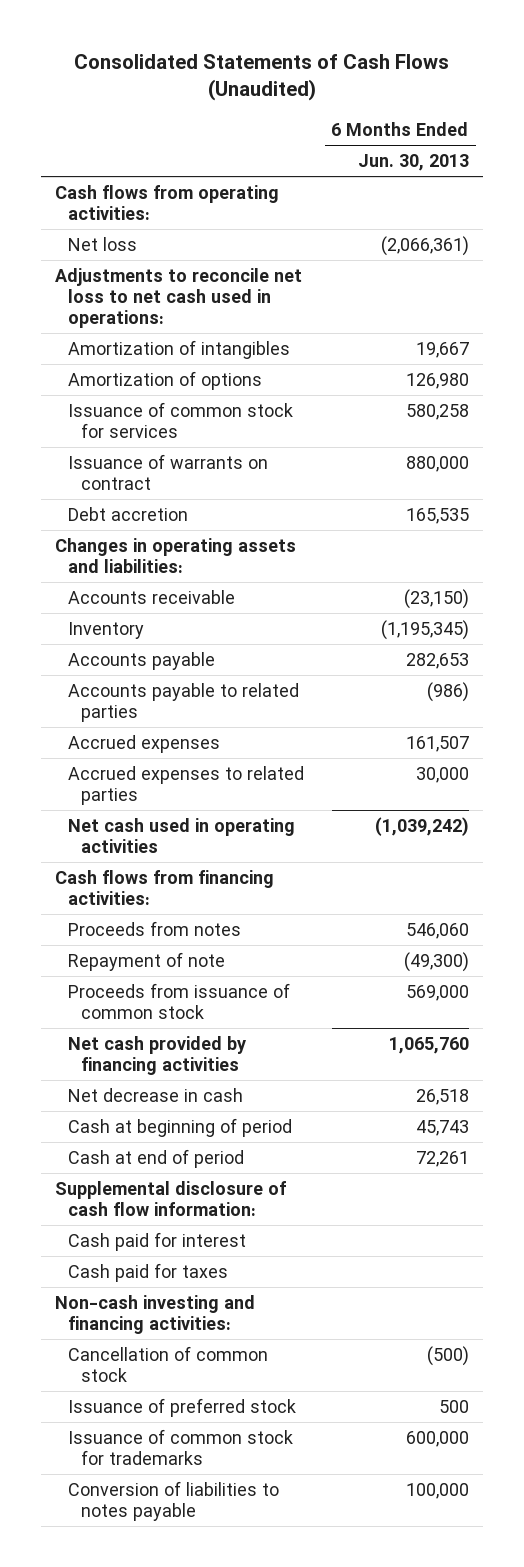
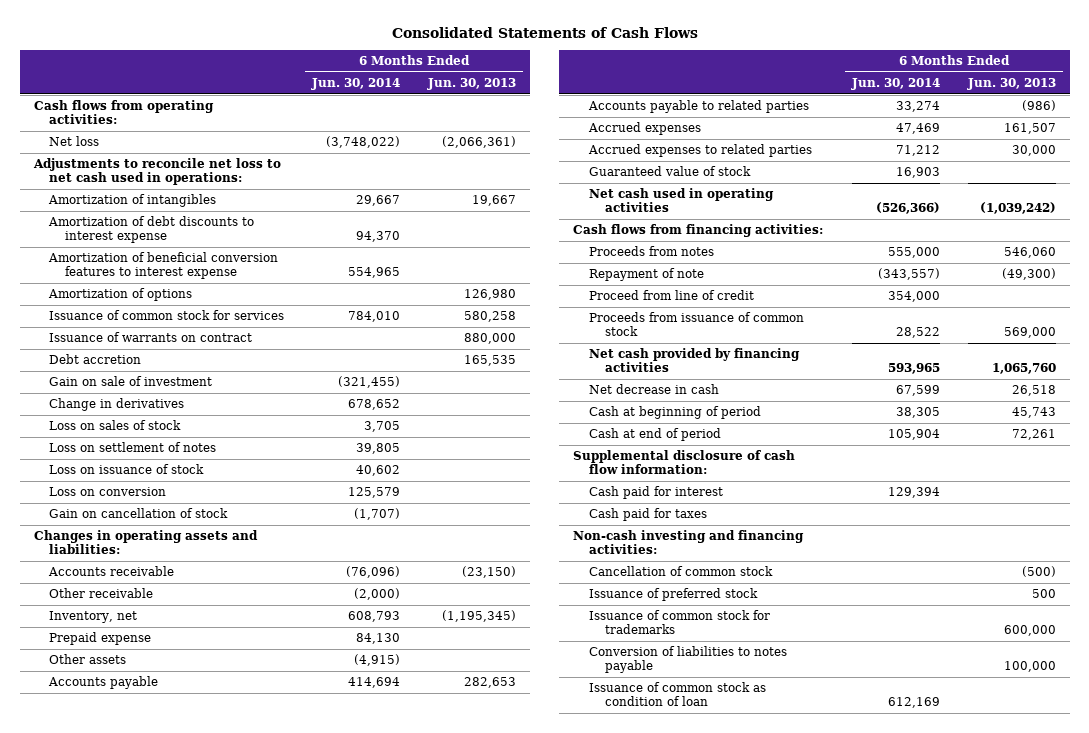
[74,53,450,102] Consolidated Statements of Cash Flows (Unaudited) -> [391,27,698,39] Consolidated Statements of Cash Flows
none -> [311,78,401,91] Jun. 30, 2014
none -> [48,216,255,244] Amortization of debt discounts to interest expense
none -> [48,252,279,280] Amortization of beneficial conversion features to interest expense
none -> [49,376,213,387] Gain on sale of investment
none -> [49,398,185,412] Change in derivatives
none -> [49,420,182,431] Loss on sales of stock
none -> [49,442,217,453] Loss on settlement of notes
none -> [49,464,205,475] Loss on issuance of stock
none -> [49,487,167,497] Loss on conversion
none -> [49,508,229,519] Gain on cancellation of stock
none -> [49,588,154,599] Other receivable
[67,621,144,639] Inventory -> [49,611,138,624] Inventory, net
none -> [49,632,152,646] Prepaid expense
none -> [49,654,127,665] Other assets
none -> [588,166,751,177] Guaranteed value of stock
none -> [588,290,754,301] Proceed from line of credit
none -> [588,682,766,707] Issuance of common stock as condition of loan

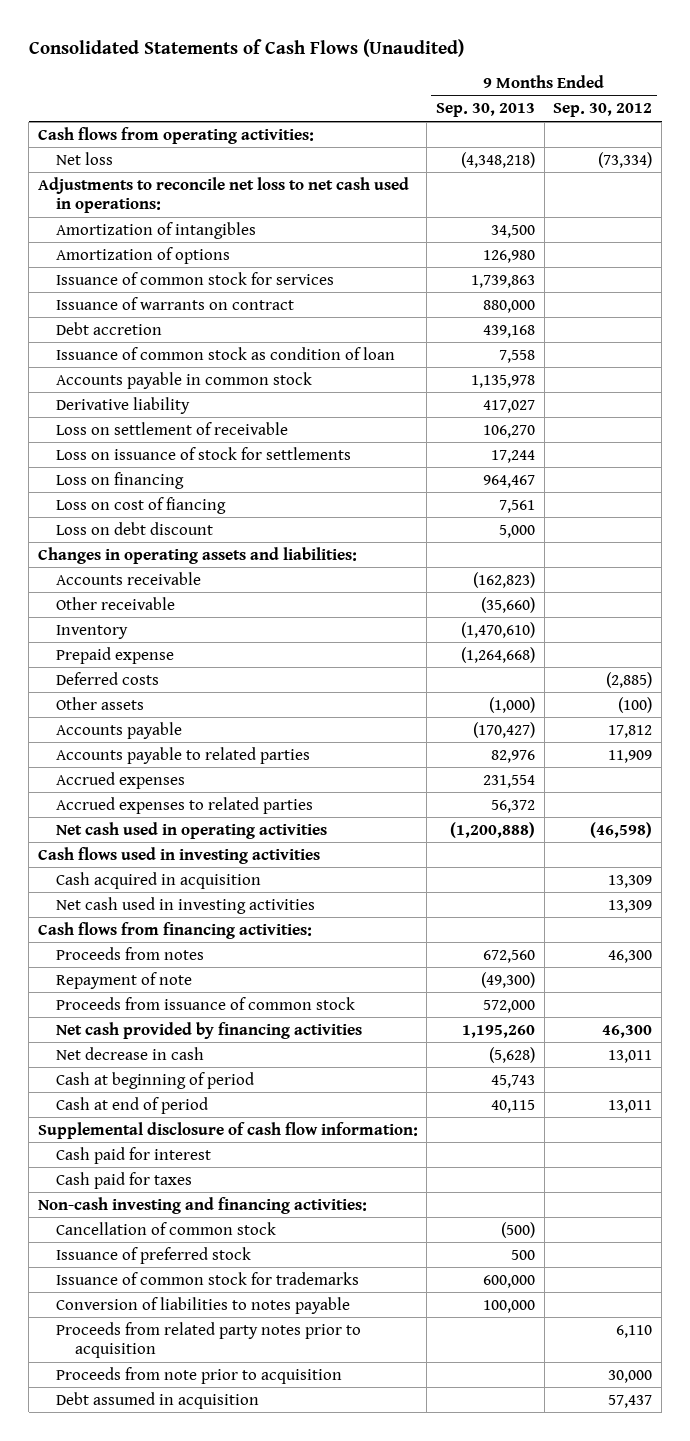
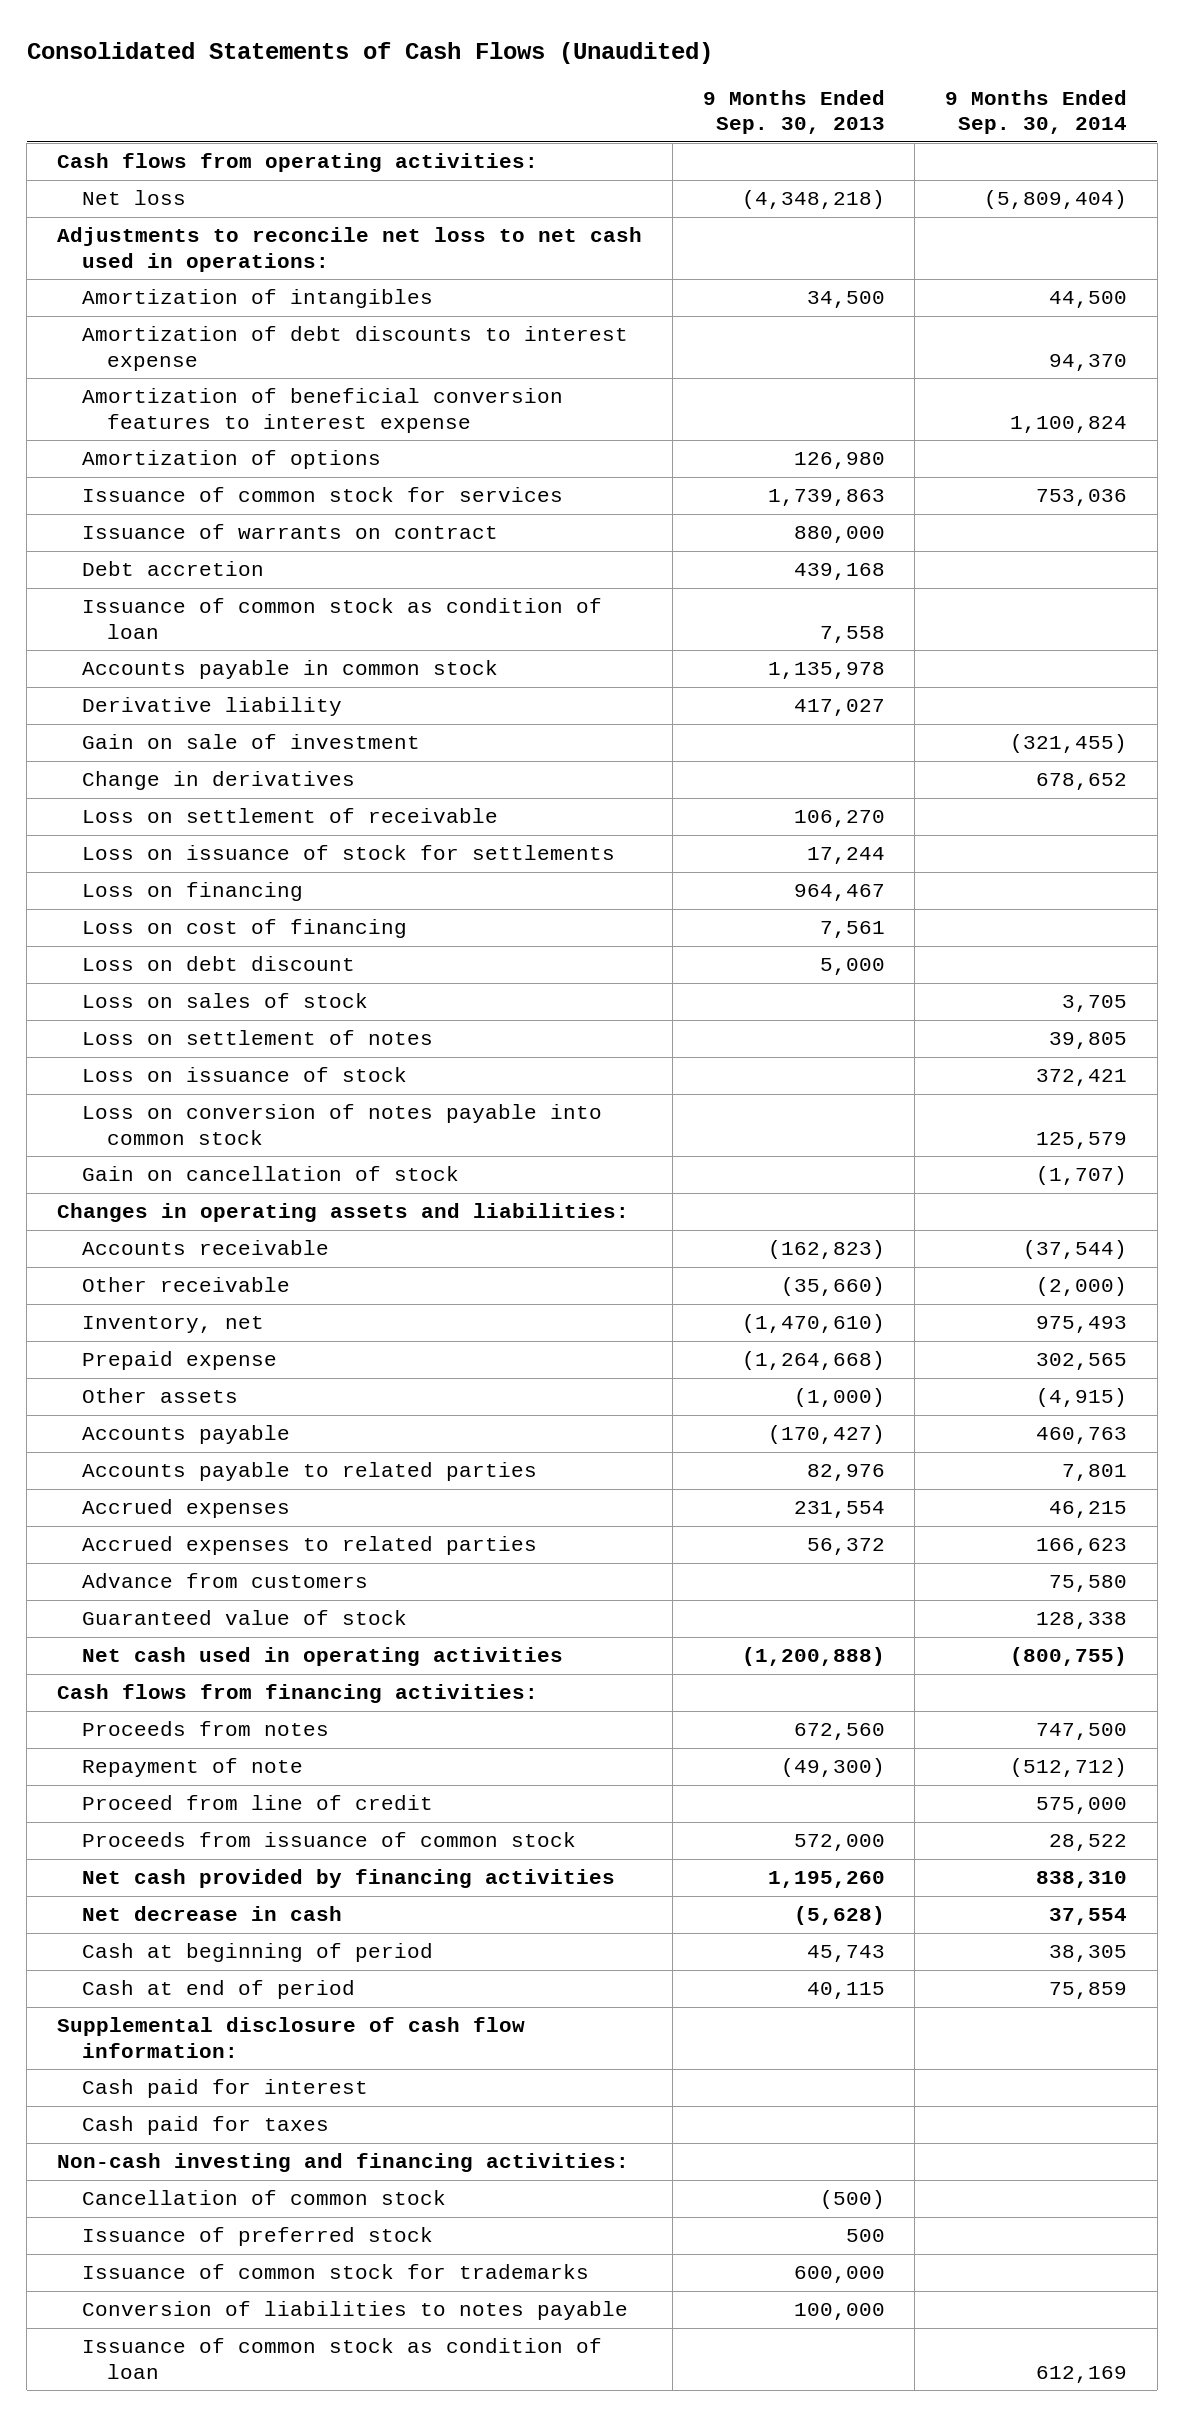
[553,103,653,118] Sep. 30, 2012 -> none
none -> [945,89,1128,135] 9 Months Ended Sep. 30, 2014
none -> [81,326,628,371] Amortization of debt discounts to interest expense
none -> [81,388,563,433] Amortization of beneficial conversion features to interest expense
none -> [81,734,420,750] Gain on sale of investment
none -> [81,771,355,791] Change in derivatives
[56,496,227,514] Loss on cost of fiancing -> [81,919,407,939] Loss on cost of financing
none -> [81,993,368,1009] Loss on sales of stock
none -> [81,1030,433,1046] Loss on settlement of notes
none -> [81,1067,407,1083] Loss on issuance of stock
none -> [81,1104,602,1145] Loss on conversion of notes payable into common stock
none -> [81,1166,459,1182] Gain on cancellation of stock
[56,624,129,639] Inventory -> [81,1316,264,1334] Inventory, net
[56,671,160,685] Deferred costs -> none
none -> [81,1573,368,1589] Advance from customers
none -> [81,1610,407,1626] Guaranteed value of stock
[37,846,320,864] Cash flows used in investing activities -> none
[56,871,262,889] Cash acquired in acquisition -> none
[56,896,316,914] Net cash used in investing activities -> none
none -> [81,1795,433,1811] Proceed from line of credit
[56,1321,362,1359] Proceeds from related party notes prior to acquisition -> none
[56,1366,343,1384] Proceeds from note prior to acquisition -> none
[56,1391,260,1409] Debt assumed in acquisition -> none
none -> [81,2338,602,2379] Issuance of common stock as condition of loan

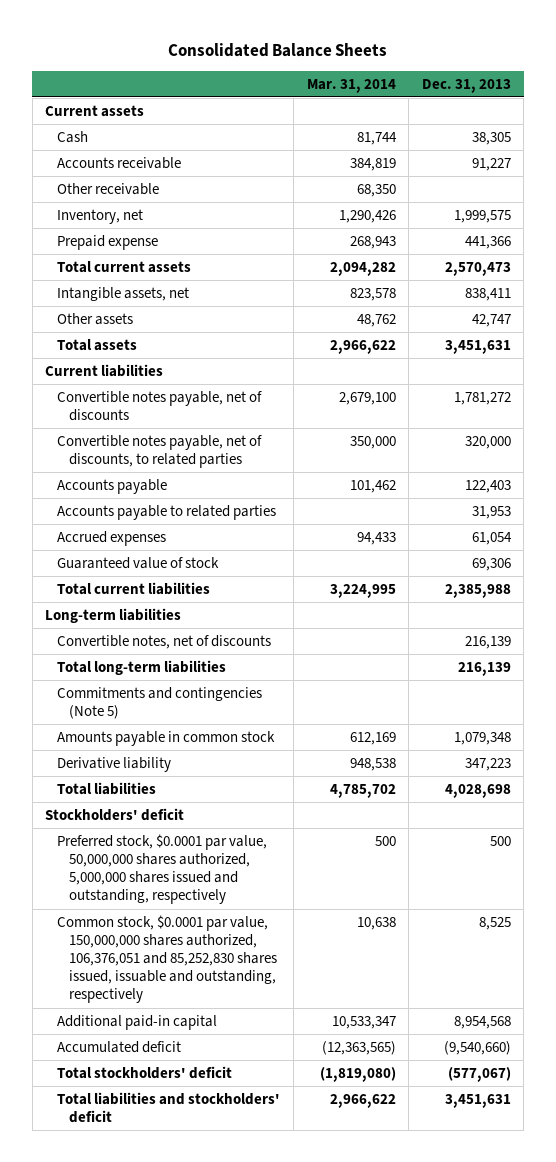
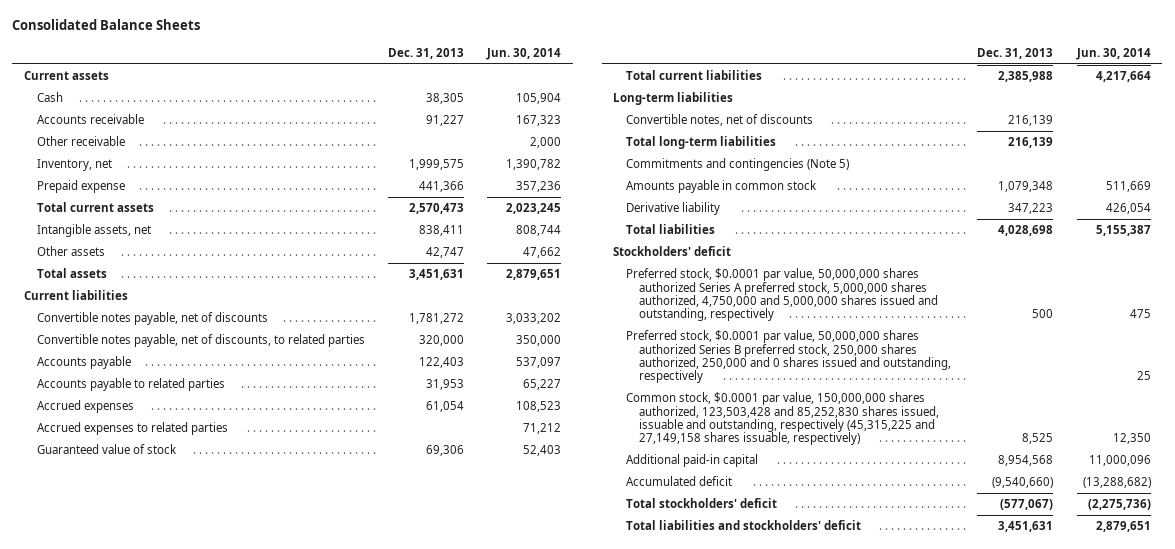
[306,78,396,93] Mar. 31, 2014 -> none
none -> [486,47,562,60] Jun. 30, 2014
none -> [36,422,228,436] Accrued expenses to related parties
[57,834,268,905] Preferred stock, $0.0001 par value, 50,000,000 shares authorized, 5,000,000 shares issued and outstanding, respectively -> [625,268,938,322] Preferred stock, $0.0001 par value, 50,000,000 shares authorized Series A preferred stock, 5,000,000 shares authorized, 4,750,000 and 5,000,000 shares issued and outstanding, respectively
none -> [625,330,951,384] Preferred stock, $0.0001 par value, 50,000,000 shares authorized Series B preferred stock, 250,000 shares authorized, 250,000 and 0 shares issued and outstanding, respectively
[57,915,278,1004] Common stock, $0.0001 par value, 150,000,000 shares authorized, 106,376,051 and 85,252,830 shares issued, issuable and outstanding, respectively -> [625,392,939,446] Common stock, $0.0001 par value, 150,000,000 shares authorized, 123,503,428 and 85,252,830 shares issued, issuable and outstanding, respectively (45,315,225 and 27,149,158 shares issuable, respectively)

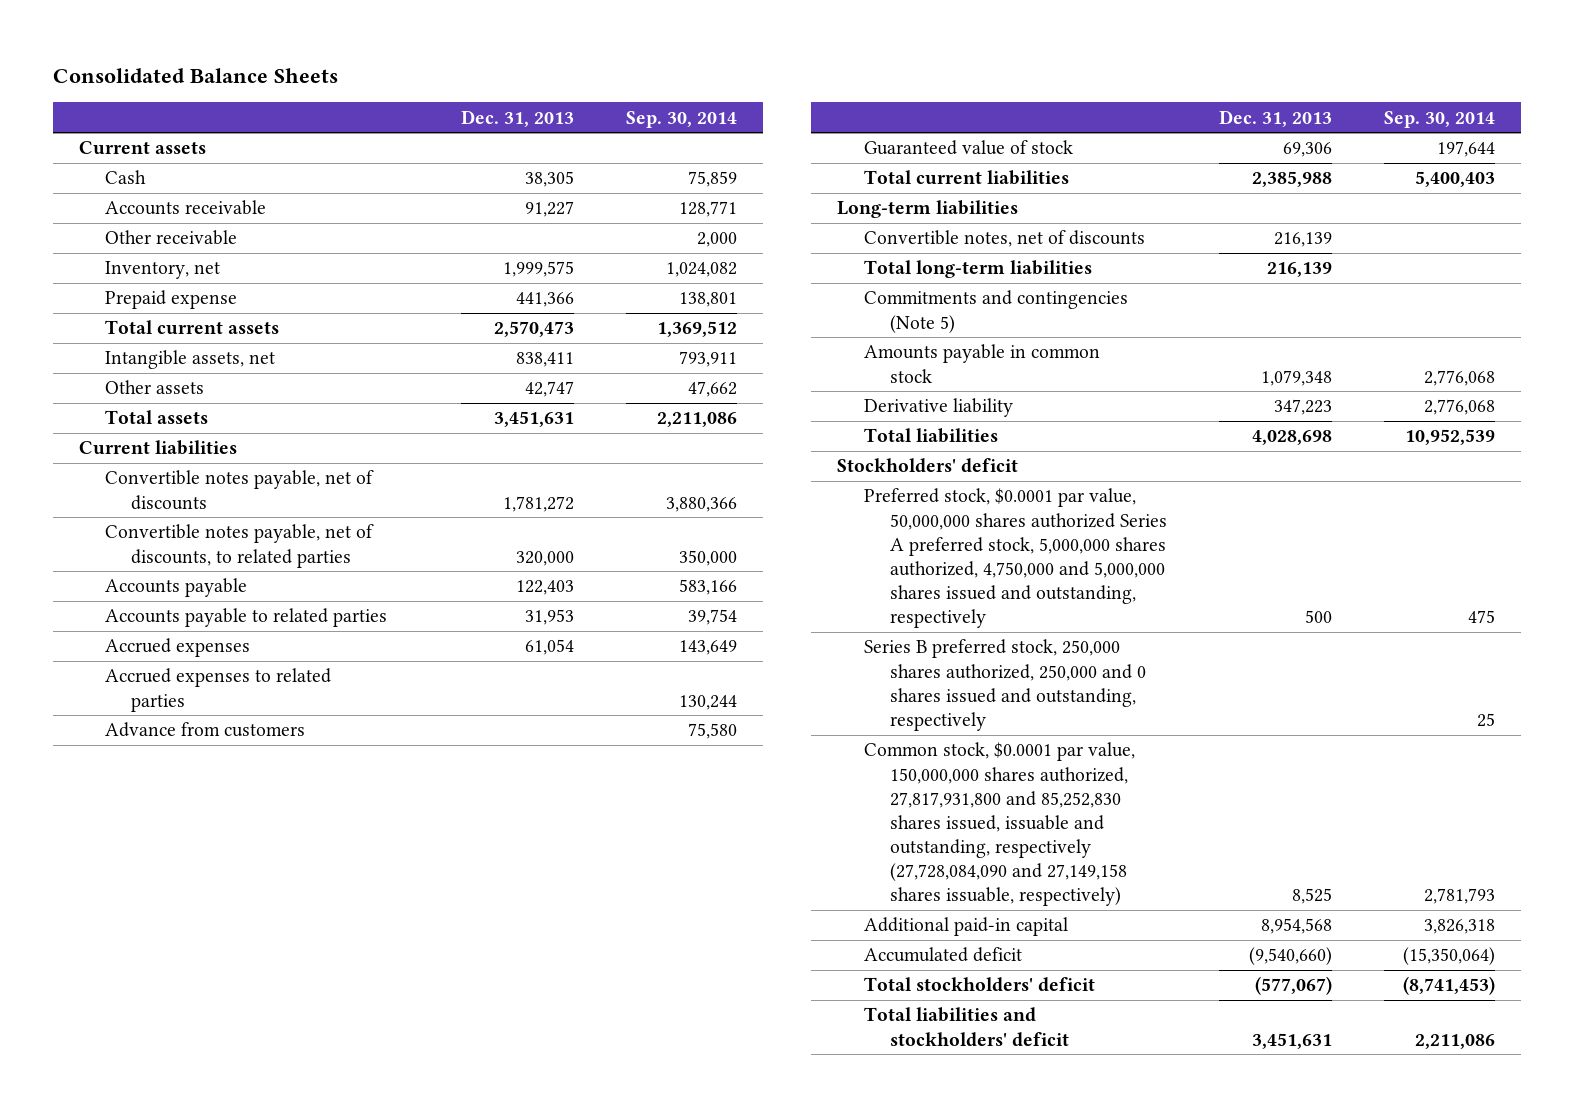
[486,47,562,60] Jun. 30, 2014 -> none
none -> [625,110,737,128] Sep. 30, 2014
none -> [105,722,306,738] Advance from customers
[625,330,951,384] Preferred stock, $0.0001 par value, 50,000,000 shares authorized Series B preferred stock, 250,000 shares authorized, 250,000 and 0 shares issued and outstanding, respectively -> [863,639,1146,731] Series B preferred stock, 250,000 shares authorized, 250,000 and 0 shares issued and outstanding, respectively
[625,392,939,446] Common stock, $0.0001 par value, 150,000,000 shares authorized, 123,503,428 and 85,252,830 shares issued, issuable and outstanding, respectively (45,315,225 and 27,149,158 shares issuable, respectively) -> [863,742,1135,907] Common stock, $0.0001 par value, 150,000,000 shares authorized, 27,817,931,800 and 85,252,830 shares issued, issuable and outstanding, respectively (27,728,084,090 and 27,149,158 shares issuable, respectively)

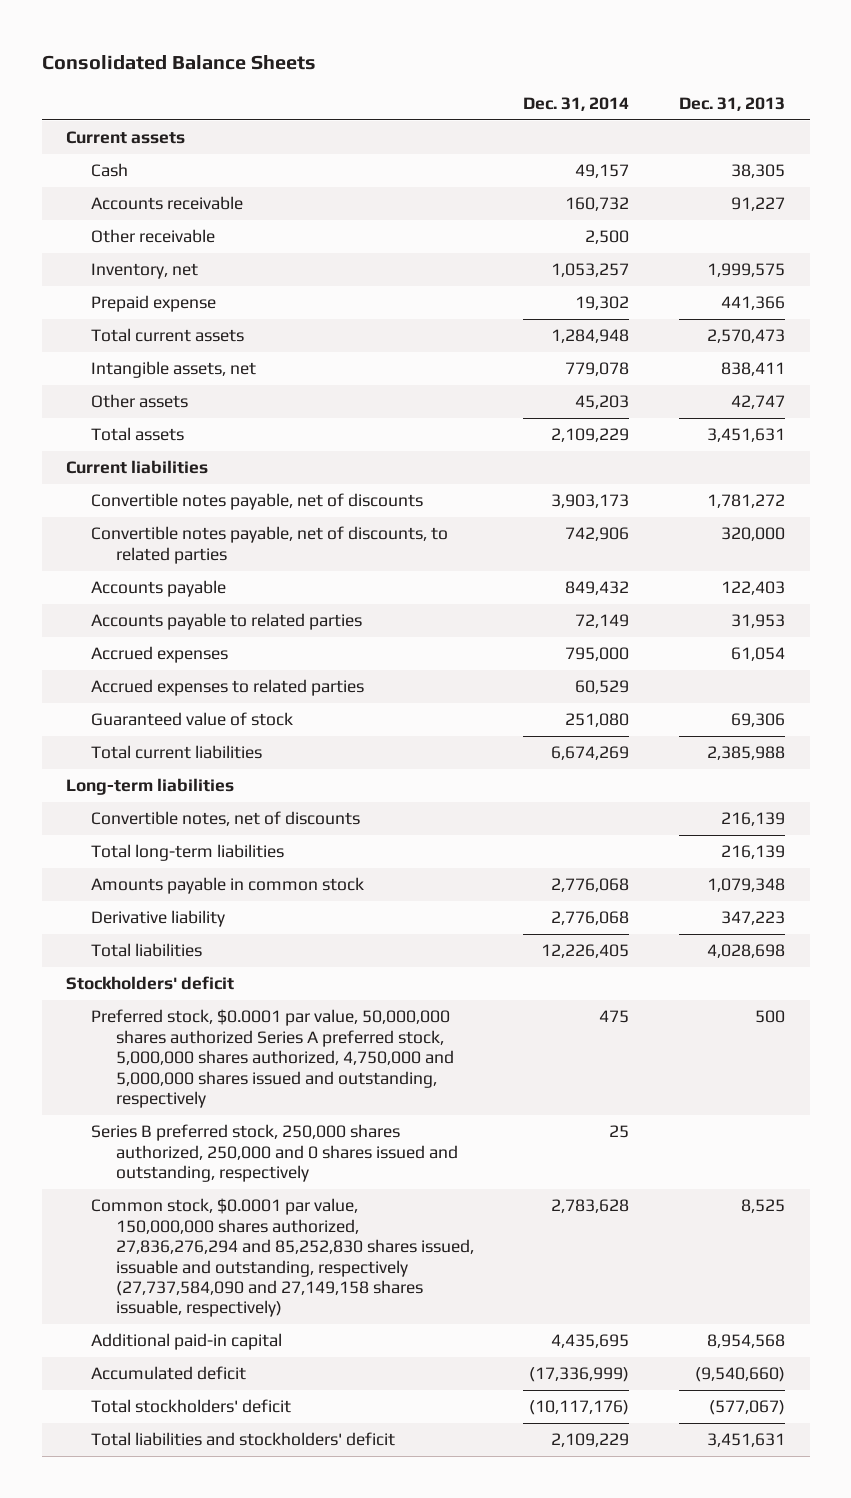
[625,110,737,128] Sep. 30, 2014 -> none
none -> [523,96,630,111] Dec. 31, 2014
[105,722,306,738] Advance from customers -> none
[863,290,1128,333] Commitments and contingencies (Note 5) -> none
[863,742,1135,907] Common stock, $0.0001 par value, 150,000,000 shares authorized, 27,817,931,800 and 85,252,830 shares issued, issuable and outstanding, respectively (27,728,084,090 and 27,149,158 shares issuable, respectively) -> [91,1198,474,1318] Common stock, $0.0001 par value, 150,000,000 shares authorized, 27,836,276,294 and 85,252,830 shares issued, issuable and outstanding, respectively (27,737,584,090 and 27,149,158 shares issuable, respectively)

